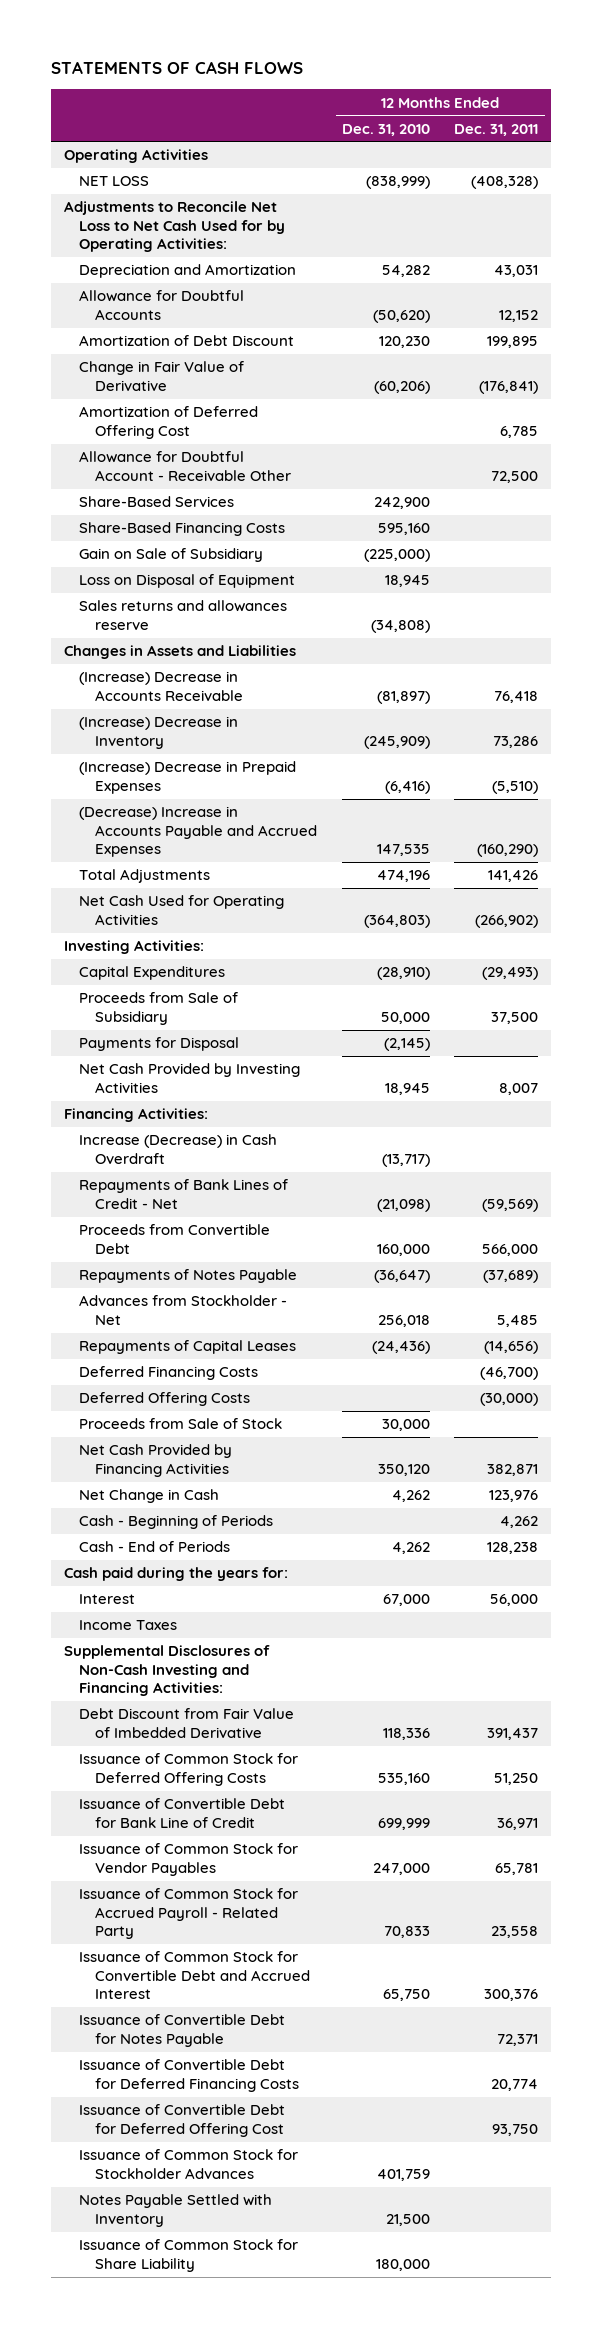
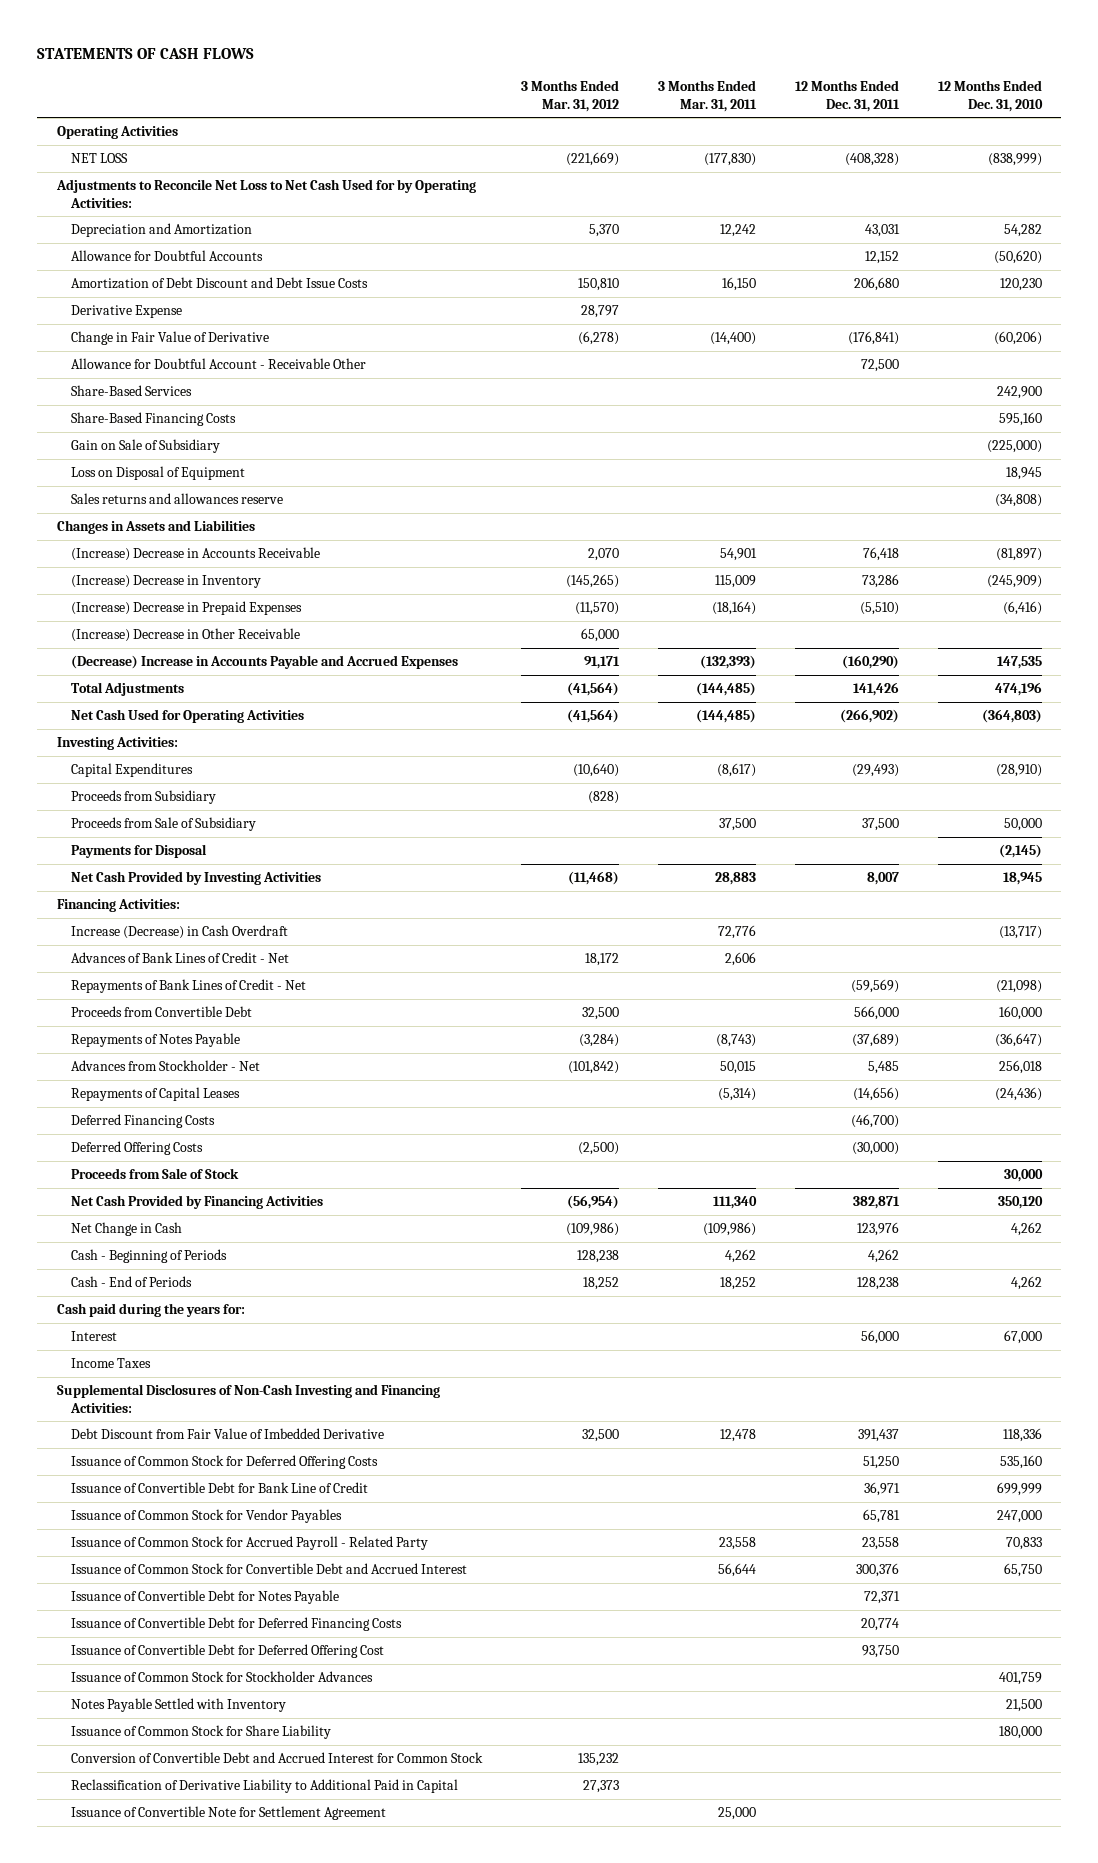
none -> [521,80,620,112] 3 Months Ended Mar. 31, 2012
none -> [658,80,758,112] 3 Months Ended Mar. 31, 2011
[79,335,295,347] Amortization of Debt Discount -> [71,277,369,290] Amortization of Debt Discount and Debt Issue Costs
[487,336,539,349] 199,895 -> [853,277,899,292] 206,680
none -> [71,305,183,319] Derivative Expense
[79,406,259,439] Amortization of Deferred Offering Cost -> none
none -> [71,628,301,643] (Increase) Decrease in Other Receivable
none -> [71,790,217,805] Proceeds from Subsidiary
none -> [71,952,290,964] Advances of Bank Lines of Credit - Net
none -> [71,1752,484,1764] Conversion of Convertible Debt and Accrued Interest for Common Stock
none -> [71,1779,459,1794] Reclassification of Derivative Liability to Additional Paid in Capital
none -> [71,1806,387,1821] Issuance of Convertible Note for Settlement Agreement

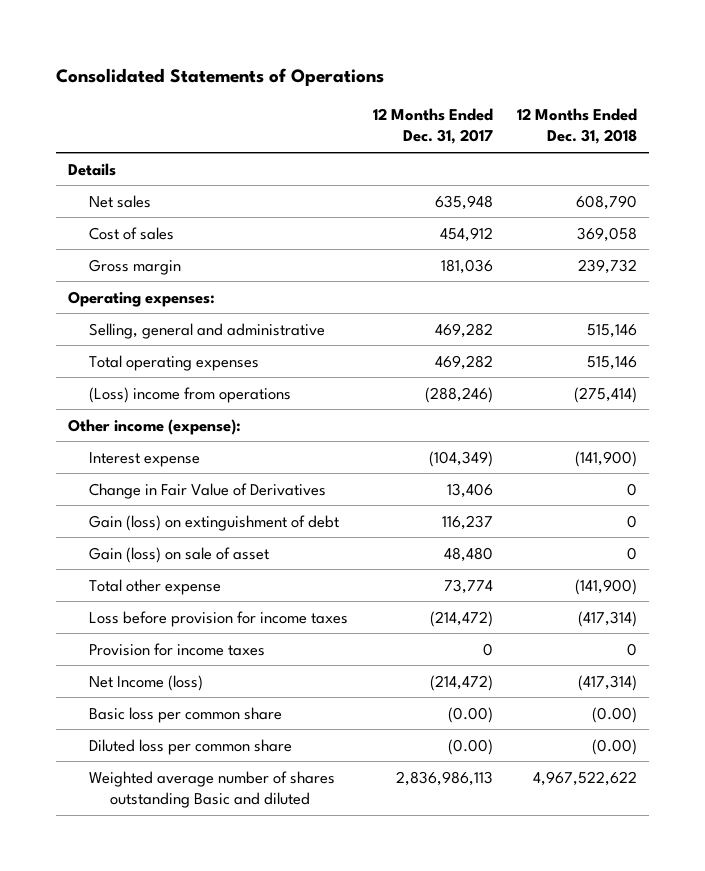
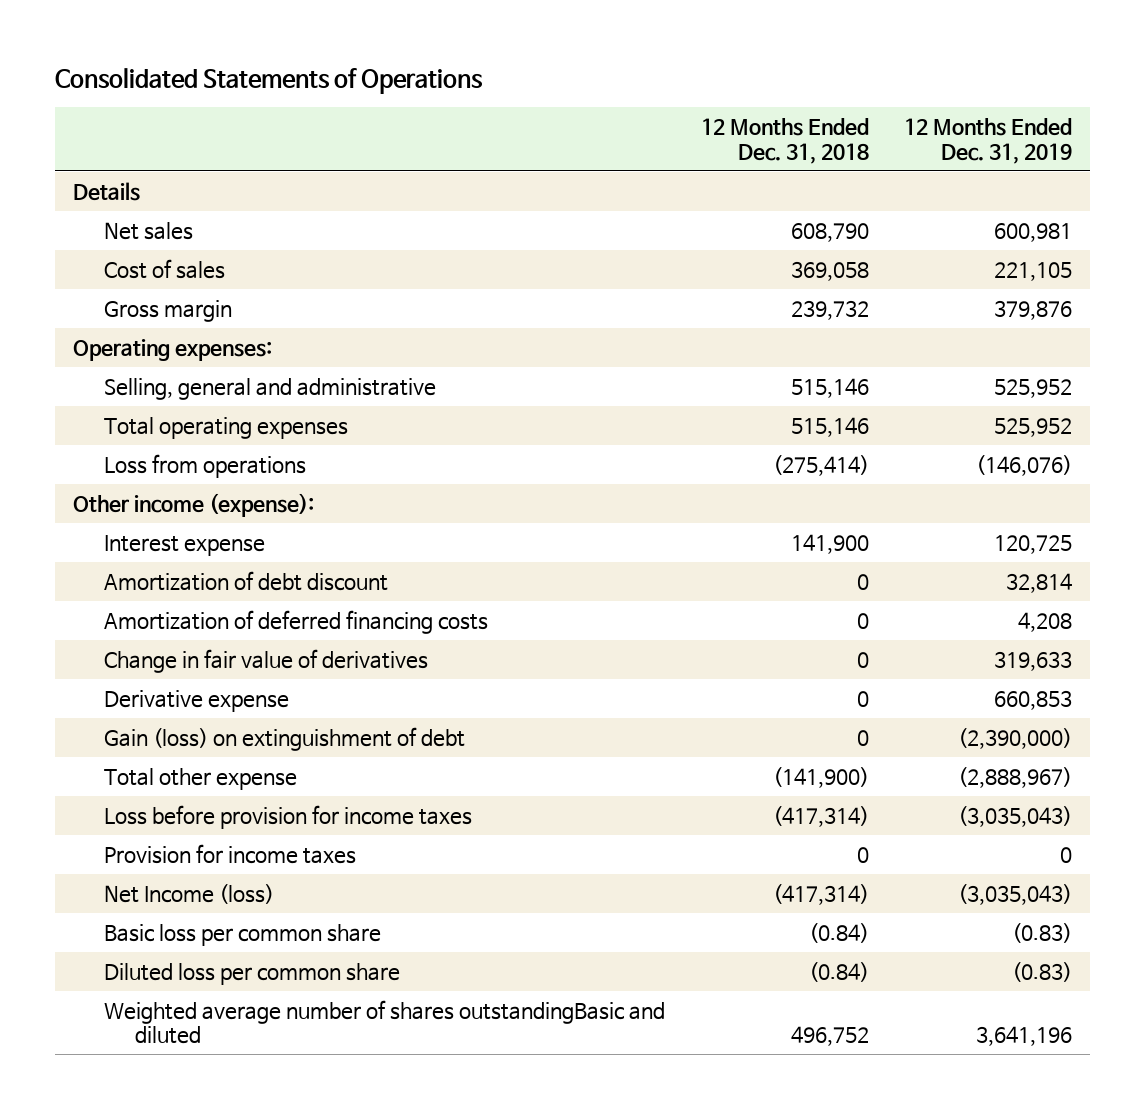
[372,108,493,145] 12 Months Ended Dec. 31, 2017 -> none
none -> [904,118,1073,164] 12 Months Ended Dec. 31, 2019
[89,386,292,403] (Loss) income from operations -> [103,453,306,478] Loss from operations
[574,450,637,467] (141,900) -> [790,533,869,554] 141,900
none -> [103,570,388,591] Amortization of debt discount
none -> [103,609,488,634] Amortization of deferred financing costs
[89,482,327,499] Change in Fair Value of Derivatives -> [103,648,428,673] Change in fair value of derivatives
none -> [103,689,289,712] Derivative expense
[89,546,270,563] Gain (loss) on sale of asset -> none
[591,706,637,723] (0.00) -> [808,922,869,943] (0.84)
[591,738,637,755] (0.00) -> [808,961,869,982] (0.84)
[89,770,336,808] Weighted average number of shares outstanding Basic and diluted -> [103,999,665,1045] Weighted average number of shares outstandingBasic and diluted
[532,770,637,786] 4,967,522,622 -> [790,1026,869,1047] 496,752

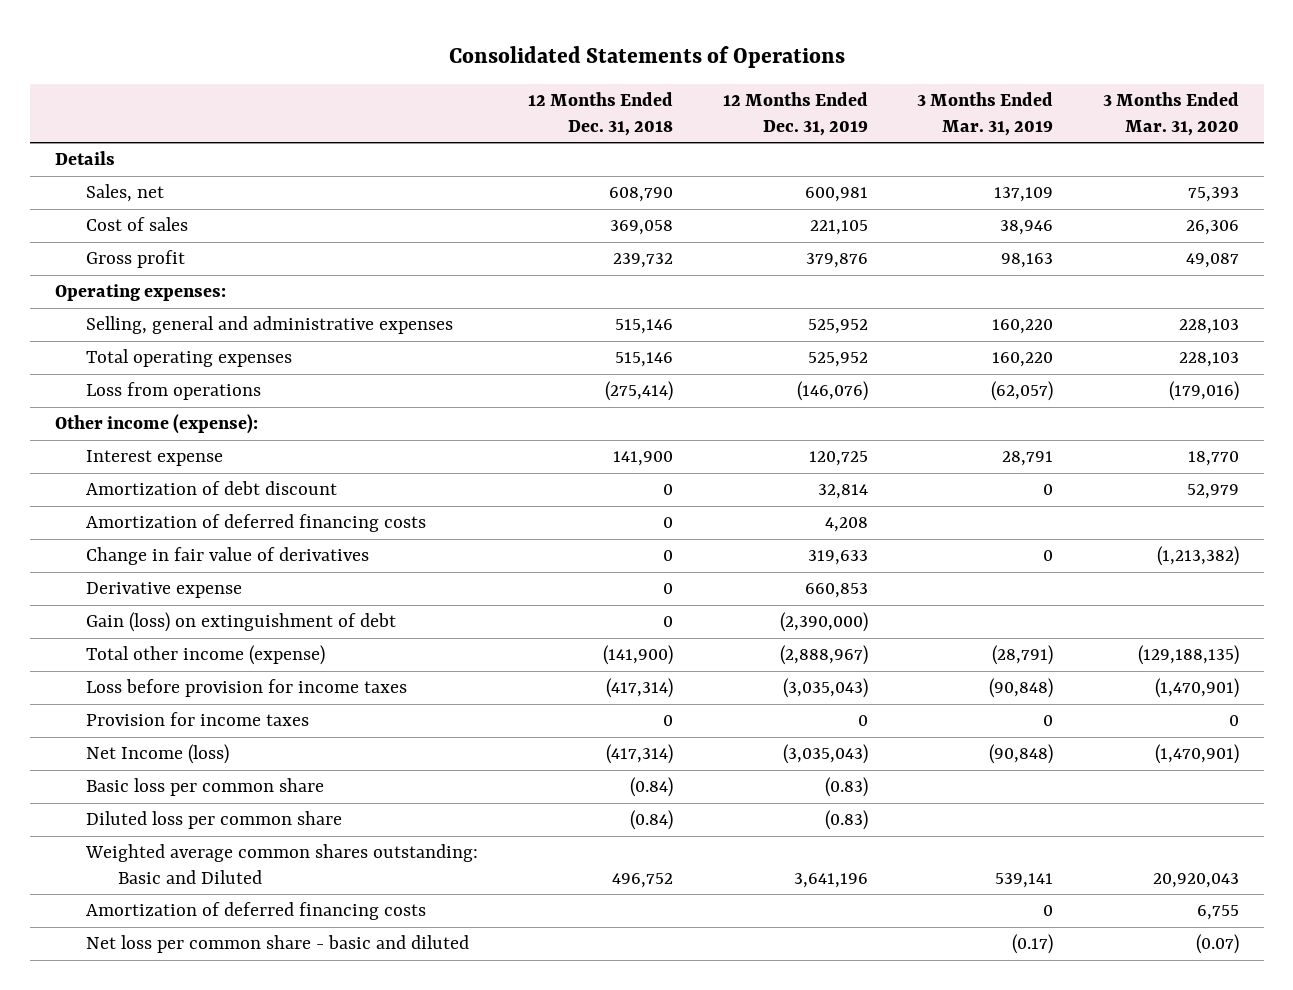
none -> [917,91,1054,136] 3 Months Ended Mar. 31, 2019
none -> [1102,91,1239,136] 3 Months Ended Mar. 31, 2020
[103,221,193,240] Net sales -> [86,184,165,203] Sales, net
[103,299,232,322] Gross margin -> [86,250,186,269] Gross profit
[103,377,436,400] Selling, general and administrative -> [86,316,454,335] Selling, general and administrative expenses
[103,767,297,790] Total other expense -> [86,645,326,666] Total other income (expense)
[103,999,665,1045] Weighted average number of shares outstandingBasic and diluted -> [85,844,479,885] Weighted average common shares outstanding: Basic and Diluted
none -> [86,902,427,921] Amortization of deferred financing costs
none -> [86,935,470,954] Net loss per common share - basic and diluted

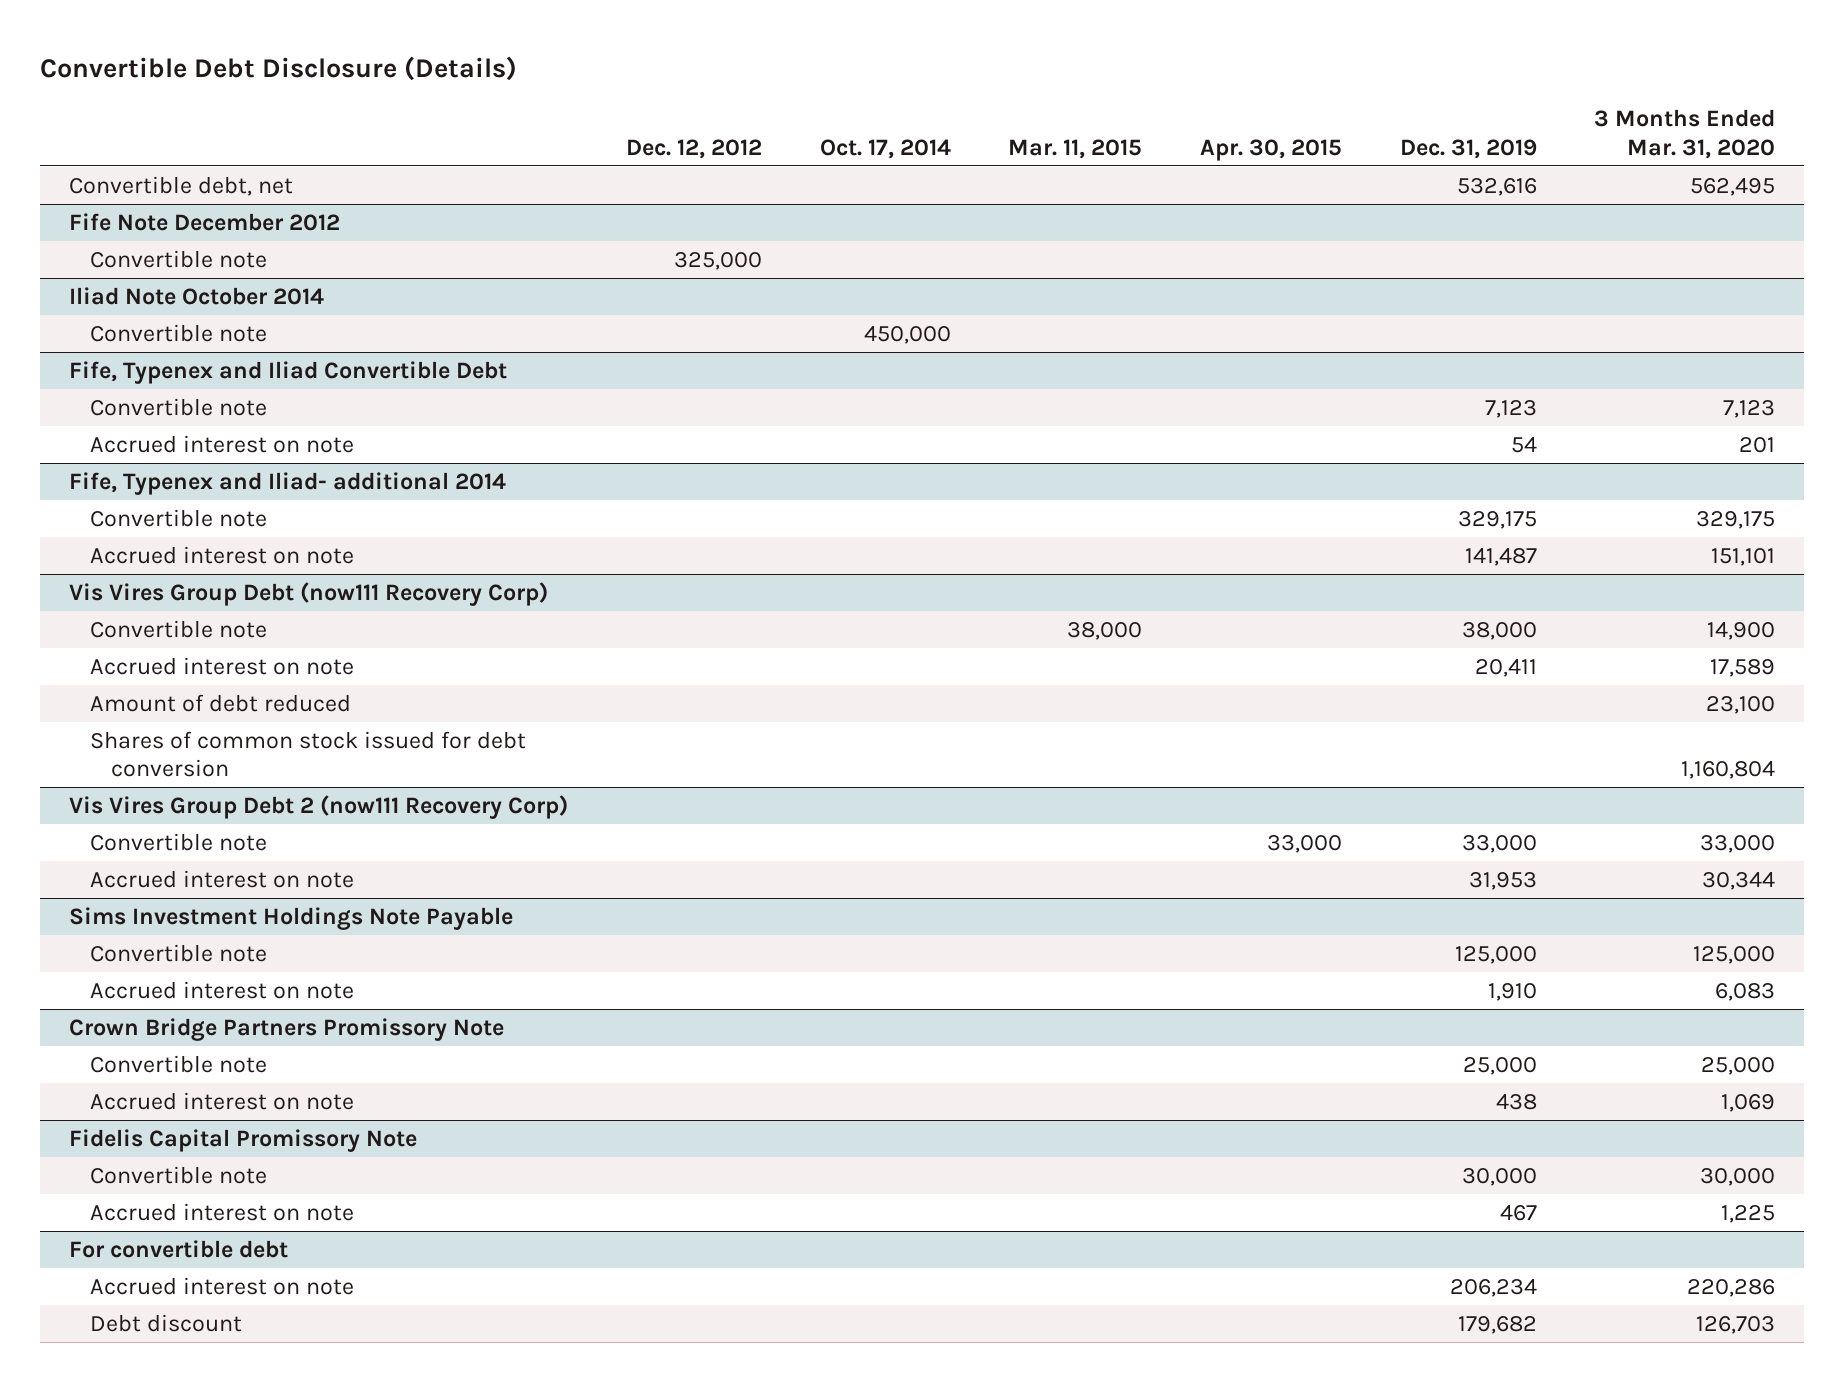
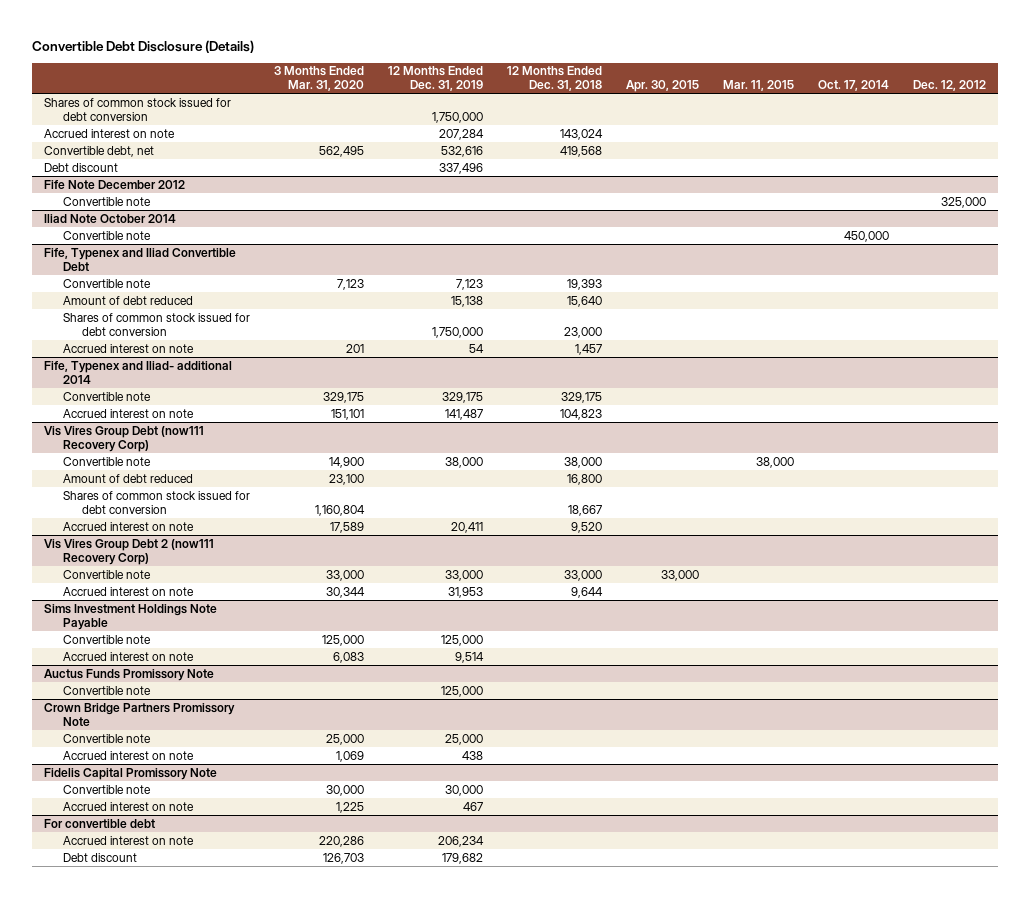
[1399,139,1537,160] Dec. 31, 2019 -> none
none -> [387,66,483,92] 12 Months Ended Dec. 31, 2019
none -> [506,66,602,92] 12 Months Ended Dec. 31, 2018
none -> [44,97,232,121] Shares of common stock issued for debt conversion
none -> [44,128,176,138] Accrued interest on note
none -> [44,162,119,172] Debt discount
none -> [62,295,193,305] Amount of debt reduced
none -> [62,312,250,336] Shares of common stock issued for debt conversion
[89,656,354,675] Accrued interest on note -> [62,521,194,531] Accrued interest on note
none -> [44,668,215,681] Auctus Funds Promissory Note
none -> [62,685,151,695] Convertible note

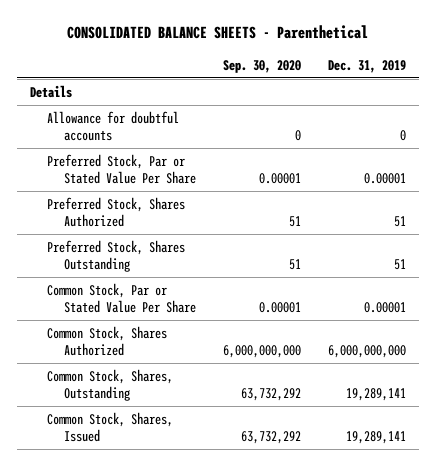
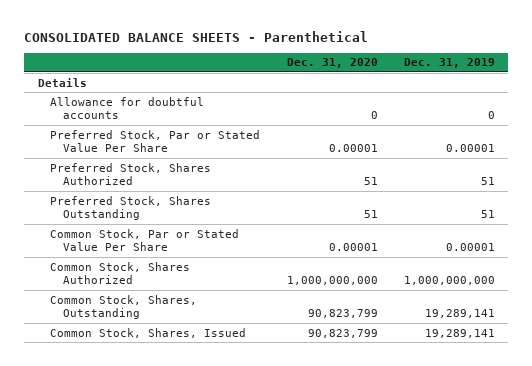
[222,59,301,73] Sep. 30, 2020 -> none
none -> [286,58,378,69] Dec. 31, 2020
[327,344,406,358] 6,000,000,000 -> [403,276,495,286] 1,000,000,000

